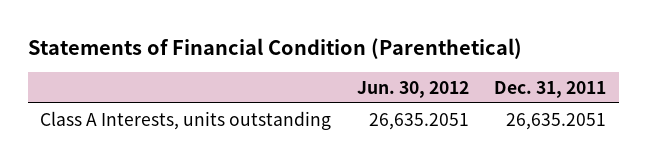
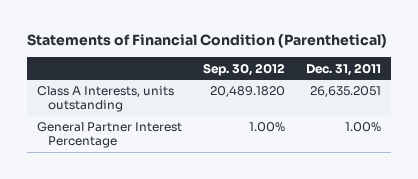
[356,80,469,98] Jun. 30, 2012 -> none
none -> [202,62,285,76] Sep. 30, 2012
none -> [37,122,183,149] General Partner Interest Percentage

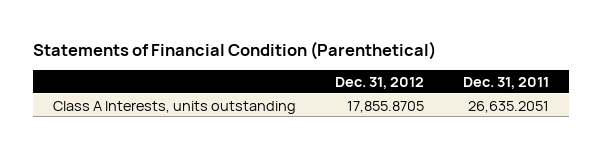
[202,62,285,76] Sep. 30, 2012 -> none
none -> [335,76,425,89] Dec. 31, 2012
[37,122,183,149] General Partner Interest Percentage -> none

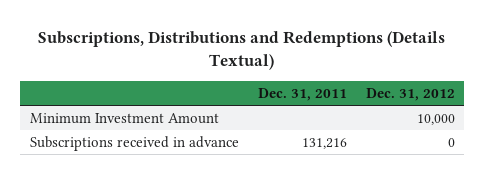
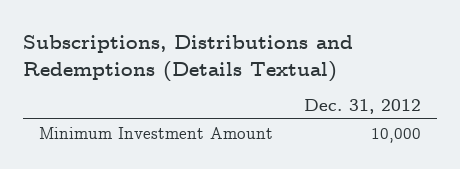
[257,87,347,101] Dec. 31, 2011 -> none
[29,135,239,151] Subscriptions received in advance -> none

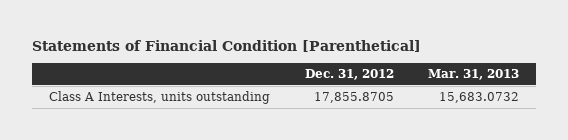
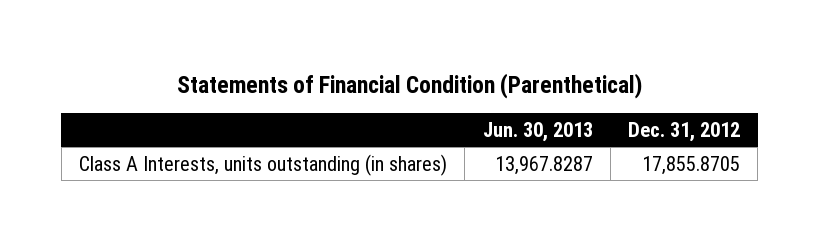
[31,39,421,52] Statements of Financial Condition [Parenthetical] -> [176,72,642,99] Statements of Financial Condition (Parenthetical)
[427,69,519,81] Mar. 31, 2013 -> none
none -> [482,121,593,142] Jun. 30, 2013
[49,91,271,105] Class A Interests, units outstanding -> [79,153,448,176] Class A Interests, units outstanding (in shares)

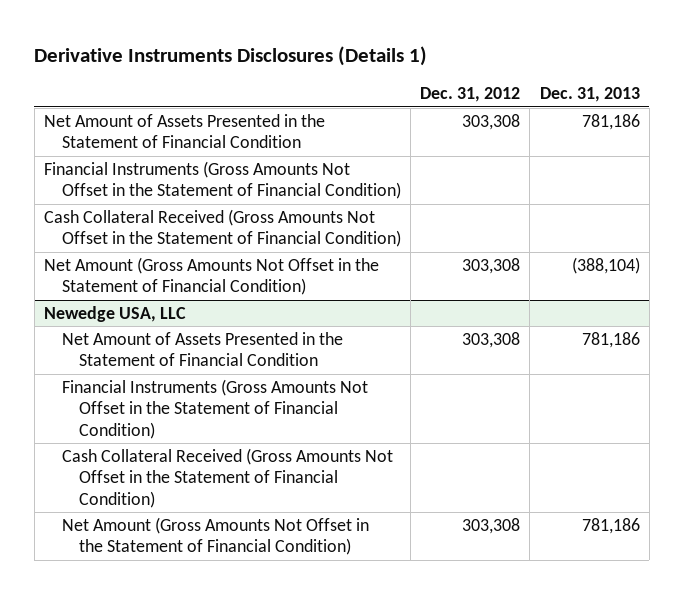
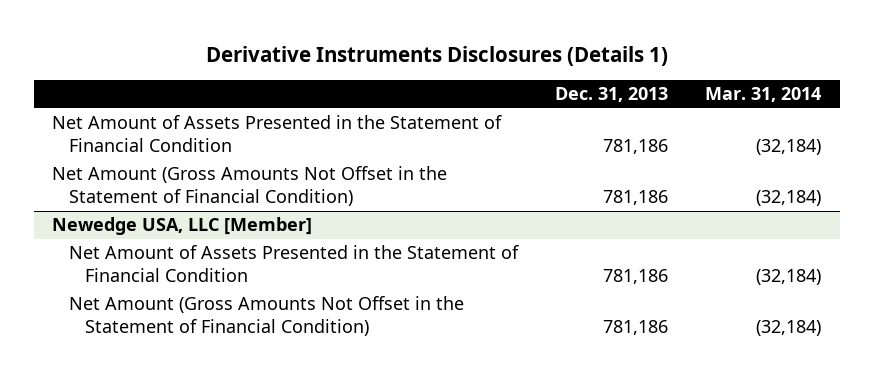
[420,87,521,103] Dec. 31, 2012 -> none
none -> [705,87,822,103] Mar. 31, 2014
[43,160,401,200] Financial Instruments (Gross Amounts Not Offset in the Statement of Financial Condition) -> none
[43,208,401,248] Cash Collateral Received (Gross Amounts Not Offset in the Statement of Financial Condition) -> none
[571,256,640,274] (388,104) -> [602,190,668,206] 781,186
[43,305,186,322] Newedge USA, LLC -> [52,217,313,236] Newedge USA, LLC [Member]
[61,378,368,439] Financial Instruments (Gross Amounts Not Offset in the Statement of Financial Condition) -> none
[61,447,393,508] Cash Collateral Received (Gross Amounts Not Offset in the Statement of Financial Condition) -> none

